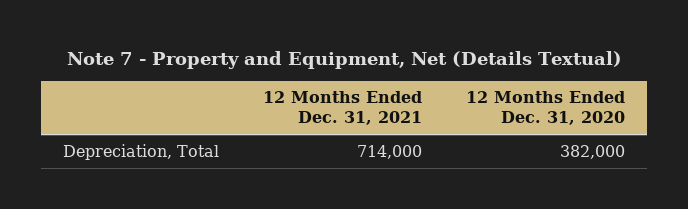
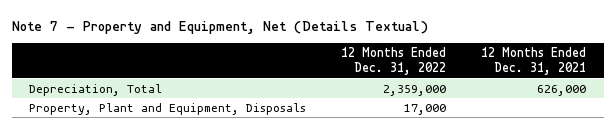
[465,91,625,126] 12 Months Ended Dec. 31, 2020 -> none
none -> [341,46,447,76] 12 Months Ended Dec. 31, 2022
[356,145,422,160] 714,000 -> [537,84,587,96] 626,000
none -> [29,102,307,115] Property, Plant and Equipment, Disposals

